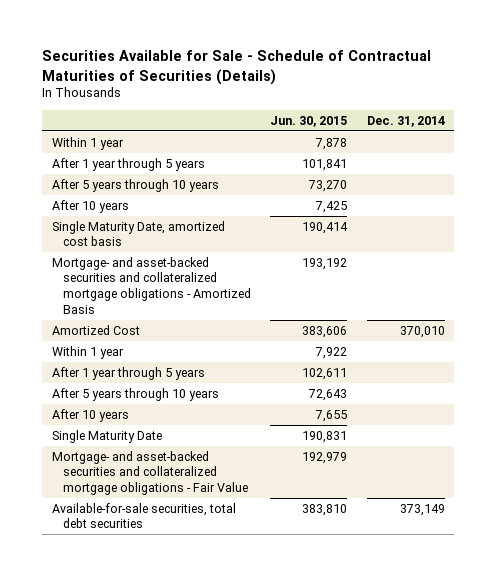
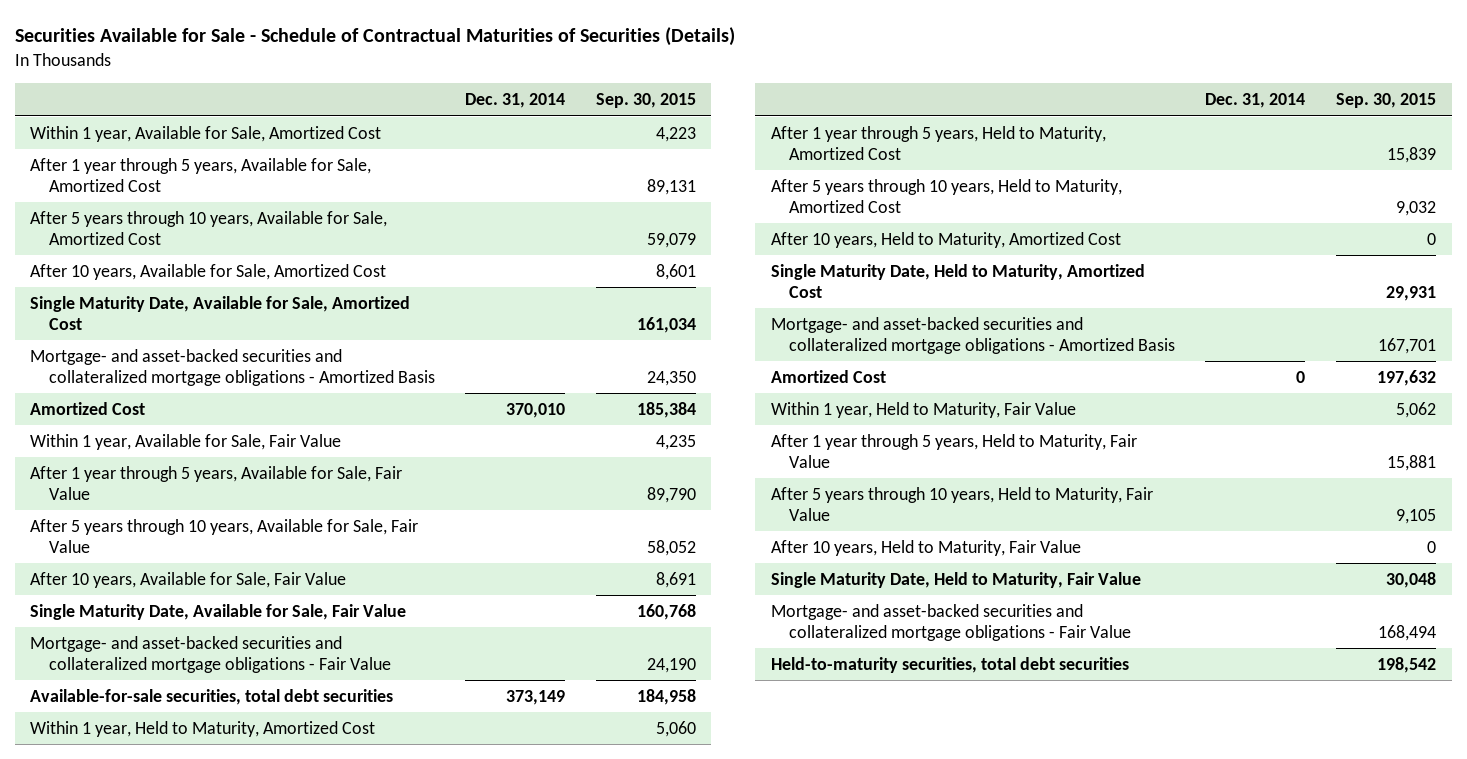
[270,115,348,127] Jun. 30, 2015 -> none
none -> [596,93,697,109] Sep. 30, 2015
[51,136,124,150] Within 1 year -> [30,125,382,142] Within 1 year, Available for Sale, Amortized Cost
[51,157,205,171] After 1 year through 5 years -> [30,157,372,192] After 1 year through 5 years, Available for Sale, Amortized Cost
[51,178,219,192] After 5 years through 10 years -> [30,210,388,245] After 5 years through 10 years, Available for Sale, Amortized Cost
[51,199,129,213] After 10 years -> [30,263,387,280] After 10 years, Available for Sale, Amortized Cost
[51,220,225,247] Single Maturity Date, amortized cost basis -> [30,295,411,330] Single Maturity Date, Available for Sale, Amortized Cost
[51,345,124,359] Within 1 year -> [30,433,342,450] Within 1 year, Available for Sale, Fair Value
[51,366,205,380] After 1 year through 5 years -> [30,465,403,500] After 1 year through 5 years, Available for Sale, Fair Value
[51,387,219,401] After 5 years through 10 years -> [30,518,419,553] After 5 years through 10 years, Available for Sale, Fair Value
[51,408,129,422] After 10 years -> [30,571,347,588] After 10 years, Available for Sale, Fair Value
[51,429,162,443] Single Maturity Date -> [30,603,407,620] Single Maturity Date, Available for Sale, Fair Value
none -> [30,720,376,737] Within 1 year, Held to Maturity, Amortized Cost
none -> [770,125,1106,160] After 1 year through 5 years, Held to Maturity, Amortized Cost
none -> [770,178,1122,213] After 5 years through 10 years, Held to Maturity, Amortized Cost
none -> [770,231,1121,248] After 10 years, Held to Maturity, Amortized Cost
none -> [770,263,1145,298] Single Maturity Date, Held to Maturity, Amortized Cost
none -> [770,316,1175,354] Mortgage- and asset-backed securities and collateralized mortgage obligations - Amortized Basis
none -> [770,369,886,383] Amortized Cost
none -> [770,401,1076,418] Within 1 year, Held to Maturity, Fair Value
none -> [770,433,1137,468] After 1 year through 5 years, Held to Maturity, Fair Value
none -> [770,486,1153,521] After 5 years through 10 years, Held to Maturity, Fair Value
none -> [770,539,1081,556] After 10 years, Held to Maturity, Fair Value
none -> [770,571,1141,588] Single Maturity Date, Held to Maturity, Fair Value
none -> [770,603,1131,641] Mortgage- and asset-backed securities and collateralized mortgage obligations - Fair Value
none -> [770,656,1129,673] Held-to-maturity securities, total debt securities

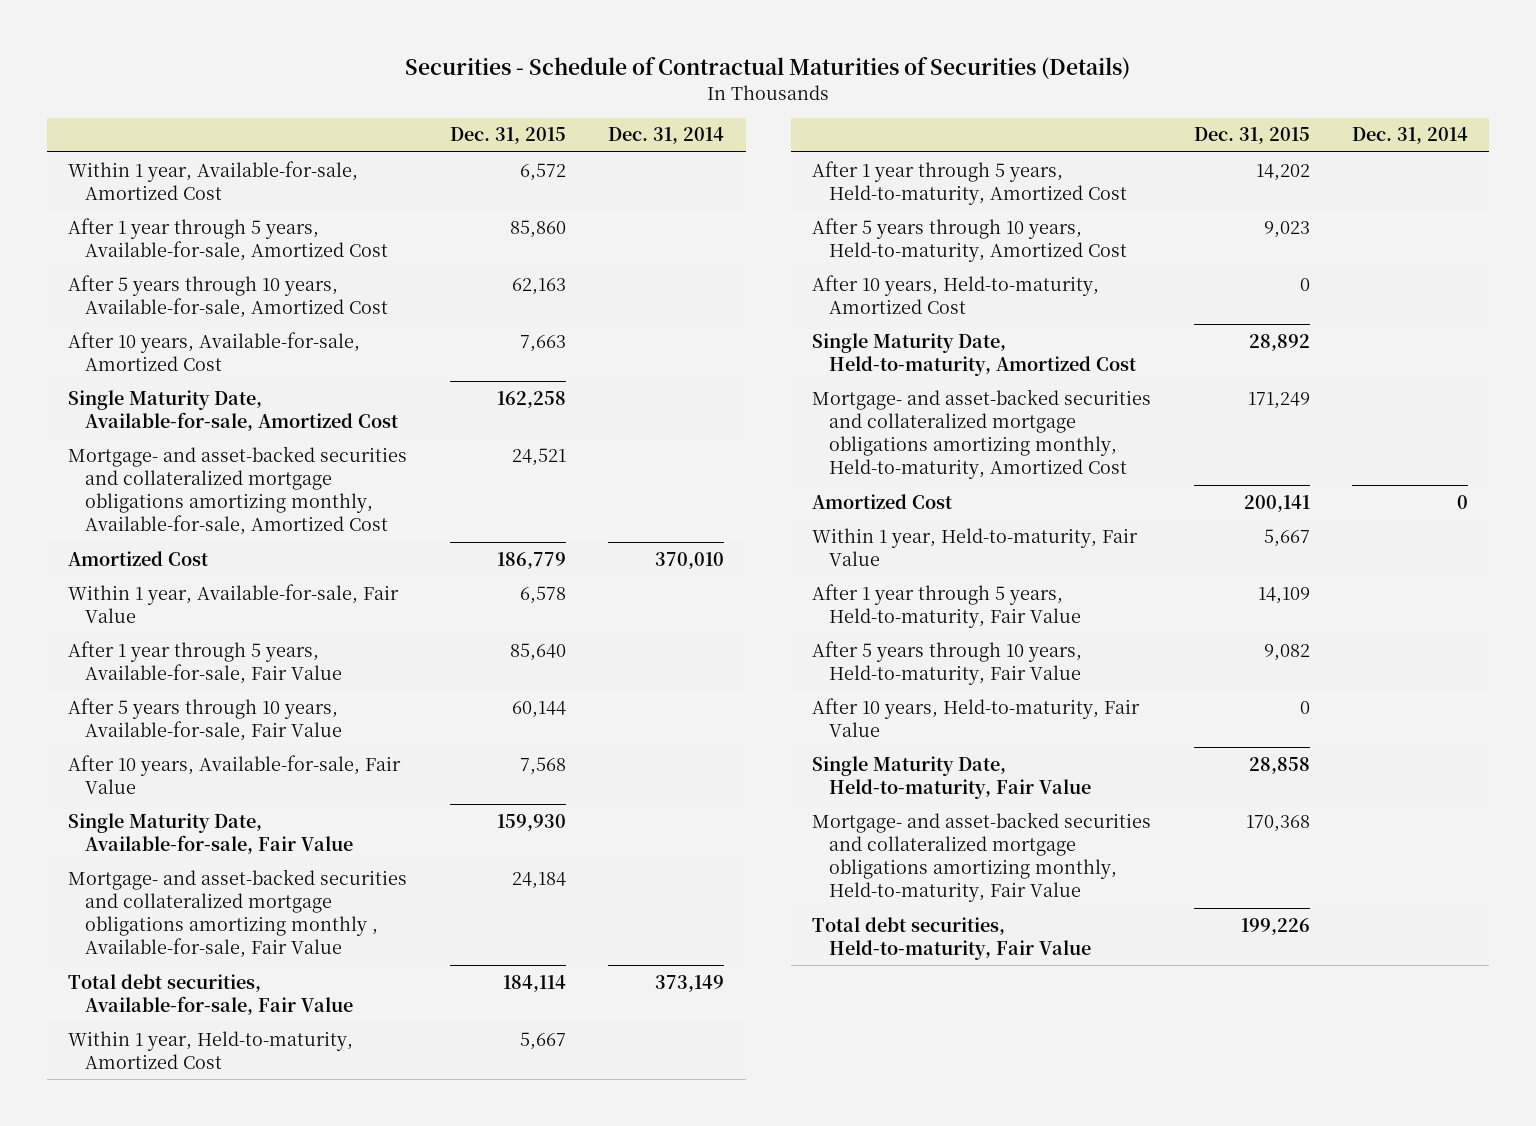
[15,27,736,47] Securities Available for Sale - Schedule of Contractual Maturities of Securities (Details) -> [405,57,1131,80] Securities - Schedule of Contractual Maturities of Securities (Details)
[596,93,697,109] Sep. 30, 2015 -> none
none -> [449,127,566,145] Dec. 31, 2015
[30,125,382,142] Within 1 year, Available for Sale, Amortized Cost -> [68,160,359,200] Within 1 year, Available-for-sale, Amortized Cost
[30,157,372,192] After 1 year through 5 years, Available for Sale, Amortized Cost -> [68,217,389,261] After 1 year through 5 years, Available-for-sale, Amortized Cost
[30,210,388,245] After 5 years through 10 years, Available for Sale, Amortized Cost -> [68,274,389,318] After 5 years through 10 years, Available-for-sale, Amortized Cost
[30,263,387,280] After 10 years, Available for Sale, Amortized Cost -> [68,331,361,371] After 10 years, Available-for-sale, Amortized Cost
[30,295,411,330] Single Maturity Date, Available for Sale, Amortized Cost -> [68,389,399,431] Single Maturity Date, Available-for-sale, Amortized Cost
[30,348,435,386] Mortgage- and asset-backed securities and collateralized mortgage obligations - Amortized Basis -> [68,445,408,536] Mortgage- and asset-backed securities and collateralized mortgage obligations amortizing monthly, Available-for-sale, Amortized Cost
[30,433,342,450] Within 1 year, Available for Sale, Fair Value -> [68,583,400,623] Within 1 year, Available-for-sale, Fair Value
[30,465,403,500] After 1 year through 5 years, Available for Sale, Fair Value -> [68,640,343,684] After 1 year through 5 years, Available-for-sale, Fair Value
[30,518,419,553] After 5 years through 10 years, Available for Sale, Fair Value -> [68,697,343,741] After 5 years through 10 years, Available-for-sale, Fair Value
[30,571,347,588] After 10 years, Available for Sale, Fair Value -> [68,754,402,794] After 10 years, Available-for-sale, Fair Value
[30,603,407,620] Single Maturity Date, Available for Sale, Fair Value -> [68,812,354,854] Single Maturity Date, Available-for-sale, Fair Value
[30,635,391,673] Mortgage- and asset-backed securities and collateralized mortgage obligations - Fair Value -> [68,868,408,959] Mortgage- and asset-backed securities and collateralized mortgage obligations amortizing monthly , Available-for-sale, Fair Value
[30,688,394,705] Available-for-sale securities, total debt securities -> [68,973,354,1015] Total debt securities, Available-for-sale, Fair Value
[30,720,376,737] Within 1 year, Held to Maturity, Amortized Cost -> [68,1030,354,1069] Within 1 year, Held-to-maturity, Amortized Cost
[770,125,1106,160] After 1 year through 5 years, Held to Maturity, Amortized Cost -> [812,160,1127,205] After 1 year through 5 years, Held-to-maturity, Amortized Cost
[770,178,1122,213] After 5 years through 10 years, Held to Maturity, Amortized Cost -> [812,217,1127,262] After 5 years through 10 years, Held-to-maturity, Amortized Cost
[770,231,1121,248] After 10 years, Held to Maturity, Amortized Cost -> [812,274,1100,314] After 10 years, Held-to-maturity, Amortized Cost
[770,263,1145,298] Single Maturity Date, Held to Maturity, Amortized Cost -> [812,332,1136,376] Single Maturity Date, Held-to-maturity, Amortized Cost
[770,316,1175,354] Mortgage- and asset-backed securities and collateralized mortgage obligations - Amortized Basis -> [812,388,1152,480] Mortgage- and asset-backed securities and collateralized mortgage obligations amortizing monthly, Held-to-maturity, Amortized Cost
[770,401,1076,418] Within 1 year, Held to Maturity, Fair Value -> [812,527,1139,566] Within 1 year, Held-to-maturity, Fair Value
[770,433,1137,468] After 1 year through 5 years, Held to Maturity, Fair Value -> [812,583,1081,628] After 1 year through 5 years, Held-to-maturity, Fair Value
[770,486,1153,521] After 5 years through 10 years, Held to Maturity, Fair Value -> [812,640,1083,685] After 5 years through 10 years, Held-to-maturity, Fair Value
[770,539,1081,556] After 10 years, Held to Maturity, Fair Value -> [812,697,1141,737] After 10 years, Held-to-maturity, Fair Value
[770,571,1141,588] Single Maturity Date, Held to Maturity, Fair Value -> [812,755,1091,799] Single Maturity Date, Held-to-maturity, Fair Value
[770,603,1131,641] Mortgage- and asset-backed securities and collateralized mortgage obligations - Fair Value -> [812,811,1152,903] Mortgage- and asset-backed securities and collateralized mortgage obligations amortizing monthly, Held-to-maturity, Fair Value
[770,656,1129,673] Held-to-maturity securities, total debt securities -> [812,916,1091,960] Total debt securities, Held-to-maturity, Fair Value

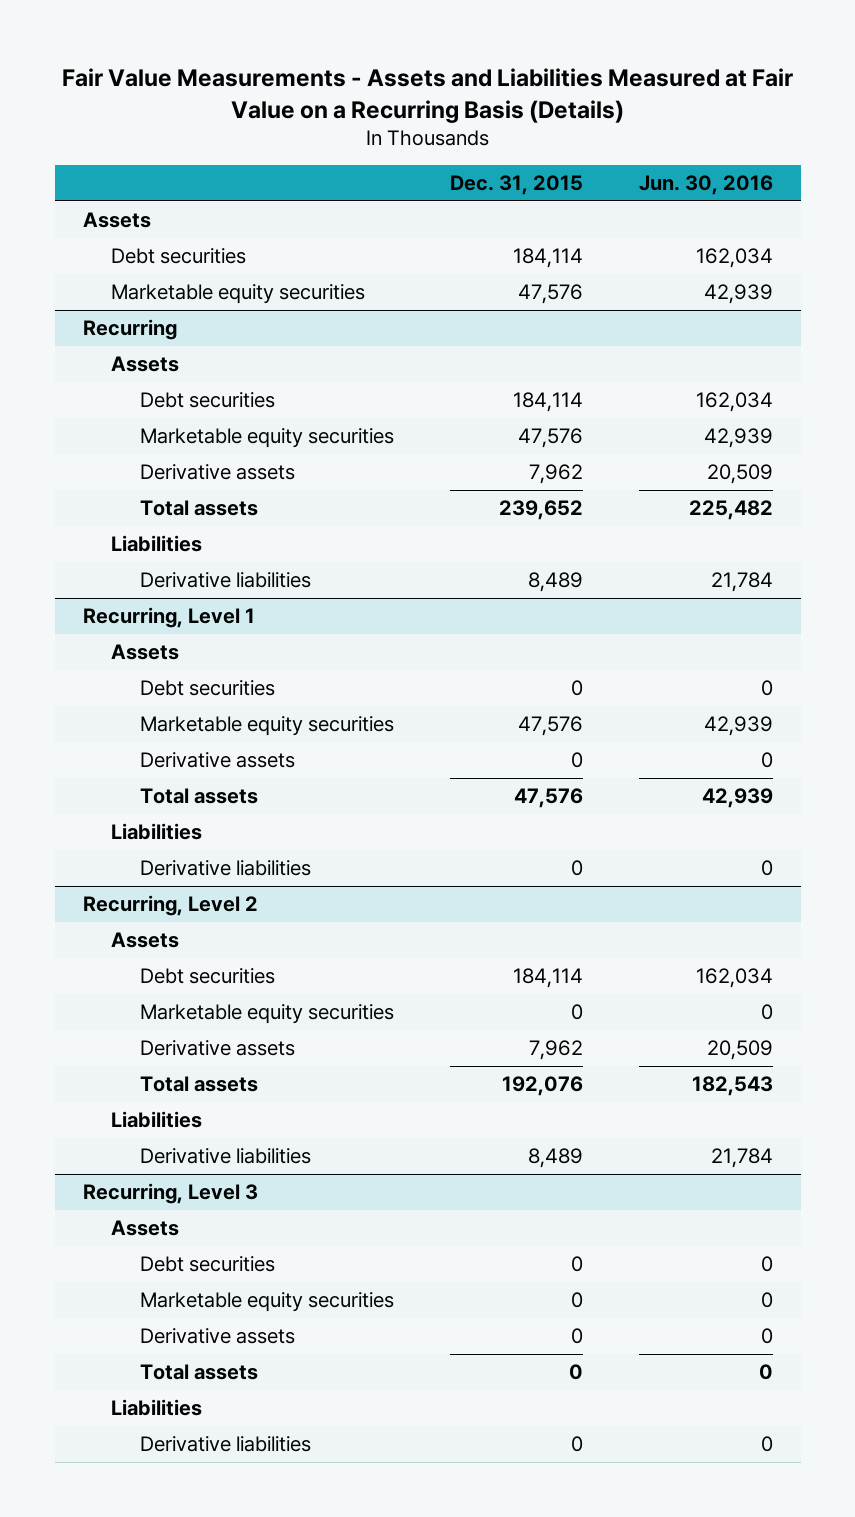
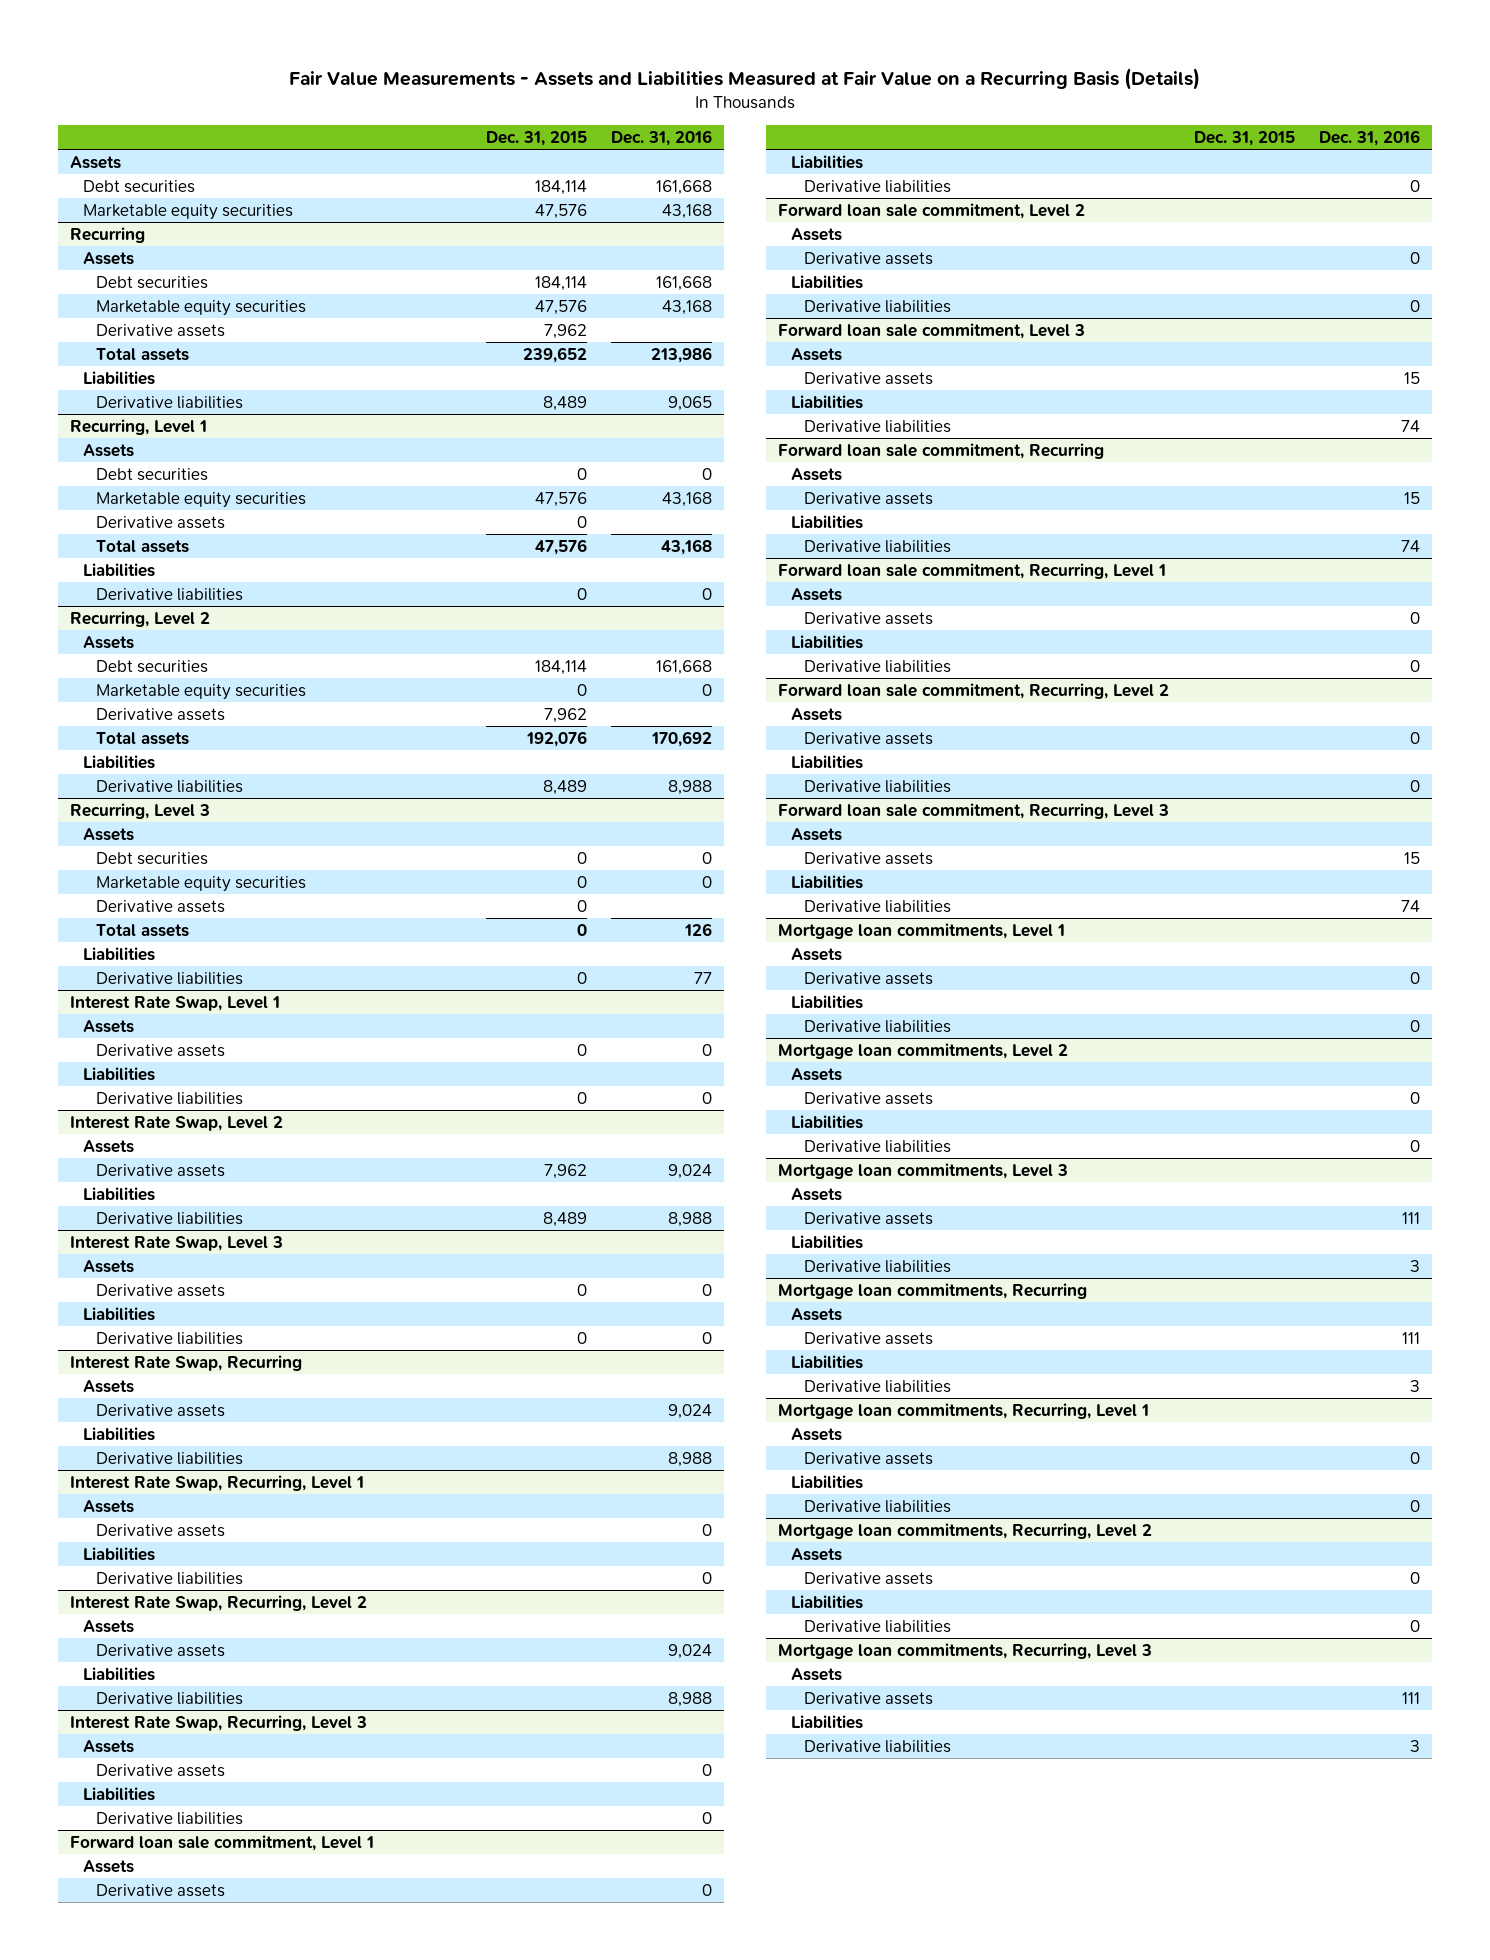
[638,175,773,196] Jun. 30, 2016 -> none
none -> [610,129,712,146] Dec. 31, 2016
none -> [70,996,281,1012] Interest Rate Swap, Level 1
none -> [83,1020,135,1034] Assets
none -> [95,1044,225,1058] Derivative assets
none -> [83,1067,156,1082] Liabilities
none -> [95,1092,243,1106] Derivative liabilities
none -> [70,1116,284,1132] Interest Rate Swap, Level 2
none -> [83,1140,135,1154] Assets
none -> [95,1164,225,1178] Derivative assets
none -> [83,1187,156,1202] Liabilities
none -> [95,1212,243,1226] Derivative liabilities
none -> [70,1236,284,1252] Interest Rate Swap, Level 3
none -> [83,1260,135,1274] Assets
none -> [95,1284,225,1298] Derivative assets
none -> [83,1307,156,1322] Liabilities
none -> [95,1332,243,1346] Derivative liabilities
none -> [70,1355,303,1372] Interest Rate Swap, Recurring
none -> [83,1380,135,1394] Assets
none -> [95,1404,225,1418] Derivative assets
none -> [83,1427,156,1442] Liabilities
none -> [95,1452,243,1466] Derivative liabilities
none -> [70,1475,365,1492] Interest Rate Swap, Recurring, Level 1
none -> [83,1500,135,1514] Assets
none -> [95,1524,225,1538] Derivative assets
none -> [83,1547,156,1562] Liabilities
none -> [95,1572,243,1586] Derivative liabilities
none -> [70,1595,368,1612] Interest Rate Swap, Recurring, Level 2
none -> [83,1620,135,1634] Assets
none -> [95,1644,225,1658] Derivative assets
none -> [83,1667,156,1682] Liabilities
none -> [95,1692,243,1706] Derivative liabilities
none -> [70,1715,368,1732] Interest Rate Swap, Recurring, Level 3
none -> [83,1740,135,1754] Assets
none -> [95,1764,225,1778] Derivative assets
none -> [83,1787,156,1802] Liabilities
none -> [95,1812,243,1826] Derivative liabilities
none -> [70,1835,375,1852] Forward loan sale commitment, Level 1
none -> [83,1860,135,1874] Assets
none -> [95,1884,225,1898] Derivative assets
none -> [791,155,864,170] Liabilities
none -> [803,180,951,194] Derivative liabilities
none -> [778,203,1086,220] Forward loan sale commitment, Level 2
none -> [791,228,843,242] Assets
none -> [803,252,933,266] Derivative assets
none -> [791,275,864,290] Liabilities
none -> [803,300,951,314] Derivative liabilities
none -> [778,323,1086,340] Forward loan sale commitment, Level 3
none -> [791,348,843,362] Assets
none -> [803,372,933,386] Derivative assets
none -> [791,395,864,410] Liabilities
none -> [803,420,951,434] Derivative liabilities
none -> [778,443,1105,460] Forward loan sale commitment, Recurring
none -> [791,468,843,482] Assets
none -> [803,492,933,506] Derivative assets
none -> [791,515,864,530] Liabilities
none -> [803,540,951,554] Derivative liabilities
none -> [778,563,1167,580] Forward loan sale commitment, Recurring, Level 1
none -> [791,588,843,602] Assets
none -> [803,612,933,626] Derivative assets
none -> [791,635,864,650] Liabilities
none -> [803,660,951,674] Derivative liabilities
none -> [778,683,1170,700] Forward loan sale commitment, Recurring, Level 2
none -> [791,708,843,722] Assets
none -> [803,732,933,746] Derivative assets
none -> [791,755,864,770] Liabilities
none -> [803,780,951,794] Derivative liabilities
none -> [778,803,1170,820] Forward loan sale commitment, Recurring, Level 3
none -> [791,828,843,842] Assets
none -> [803,852,933,866] Derivative assets
none -> [791,875,864,890] Liabilities
none -> [803,900,951,914] Derivative liabilities
none -> [778,923,1066,940] Mortgage loan commitments, Level 1
none -> [791,948,843,962] Assets
none -> [803,972,933,986] Derivative assets
none -> [791,995,864,1010] Liabilities
none -> [803,1020,951,1034] Derivative liabilities
none -> [778,1043,1069,1060] Mortgage loan commitments, Level 2
none -> [791,1068,843,1082] Assets
none -> [803,1092,933,1106] Derivative assets
none -> [791,1115,864,1130] Liabilities
none -> [803,1140,951,1154] Derivative liabilities
none -> [778,1163,1069,1180] Mortgage loan commitments, Level 3
none -> [791,1188,843,1202] Assets
none -> [803,1212,933,1226] Derivative assets
none -> [791,1235,864,1250] Liabilities
none -> [803,1260,951,1274] Derivative liabilities
none -> [778,1283,1088,1300] Mortgage loan commitments, Recurring
none -> [791,1308,843,1322] Assets
none -> [803,1332,933,1346] Derivative assets
none -> [791,1355,864,1370] Liabilities
none -> [803,1380,951,1394] Derivative liabilities
none -> [778,1403,1150,1420] Mortgage loan commitments, Recurring, Level 1
none -> [791,1428,843,1442] Assets
none -> [803,1452,933,1466] Derivative assets
none -> [791,1475,864,1490] Liabilities
none -> [803,1500,951,1514] Derivative liabilities
none -> [778,1523,1153,1540] Mortgage loan commitments, Recurring, Level 2
none -> [791,1548,843,1562] Assets
none -> [803,1572,933,1586] Derivative assets
none -> [791,1595,864,1610] Liabilities
none -> [803,1620,951,1634] Derivative liabilities
none -> [778,1643,1153,1660] Mortgage loan commitments, Recurring, Level 3
none -> [791,1668,843,1682] Assets
none -> [803,1692,933,1706] Derivative assets
none -> [791,1715,864,1730] Liabilities
none -> [803,1740,951,1754] Derivative liabilities

